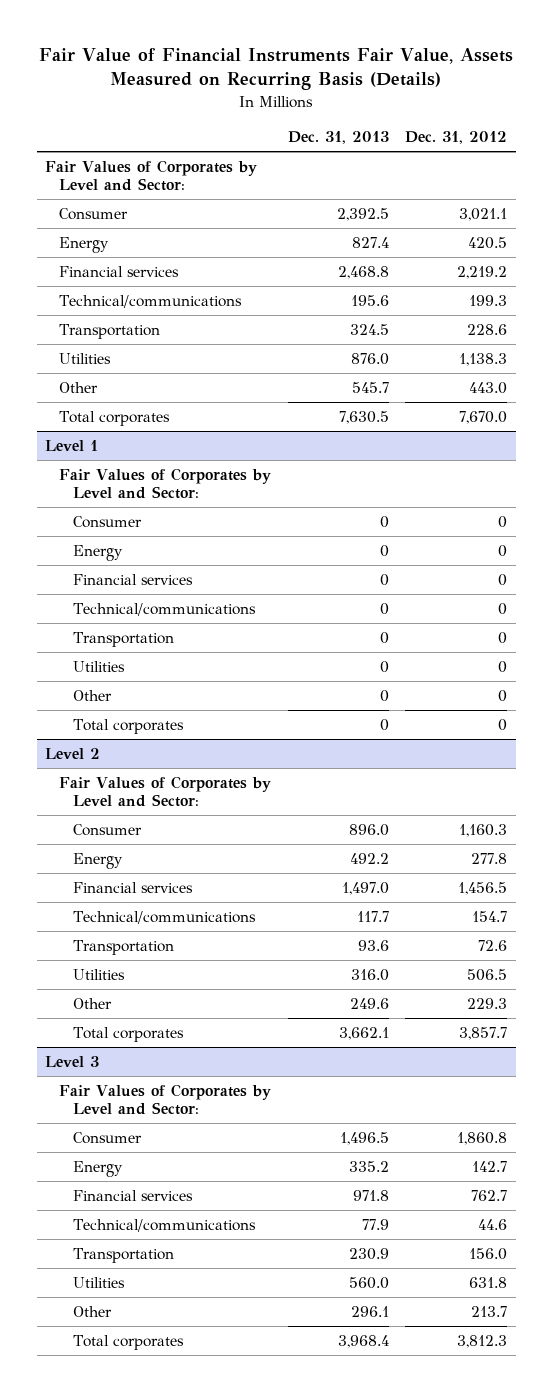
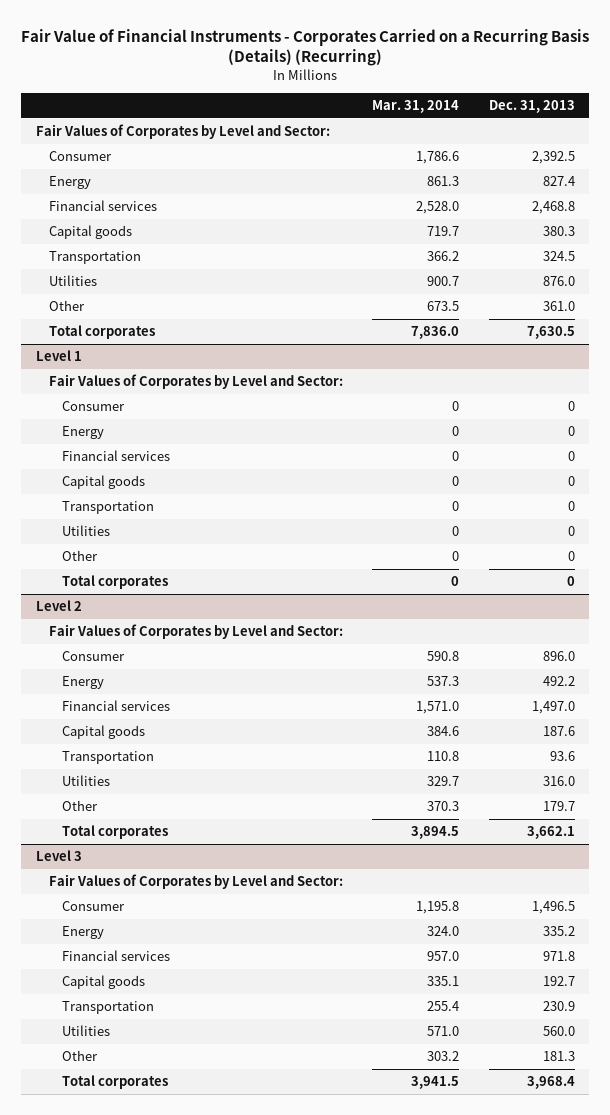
[39,47,514,91] Fair Value of Financial Instruments Fair Value, Assets Measured on Recurring Basis (Details) -> [21,28,590,67] Fair Value of Financial Instruments - Corporates Carried on a Recurring Basis (Details) (Recurring)
[405,131,508,145] Dec. 31, 2012 -> none
none -> [372,100,460,114] Mar. 31, 2014
[58,294,242,308] Technical/communications -> none
none -> [48,225,132,240] Capital goods
[351,381,389,393] 545.7 -> [542,301,575,312] 361.0
[72,602,256,616] Technical/communications -> [62,475,146,490] Capital goods
[72,910,256,924] Technical/communications -> none
none -> [62,725,146,740] Capital goods
[349,997,389,1009] 249.6 -> [542,801,575,812] 179.7
[72,1218,256,1232] Technical/communications -> none
none -> [62,975,146,990] Capital goods
[350,1305,389,1317] 296.1 -> [542,1051,575,1062] 181.3

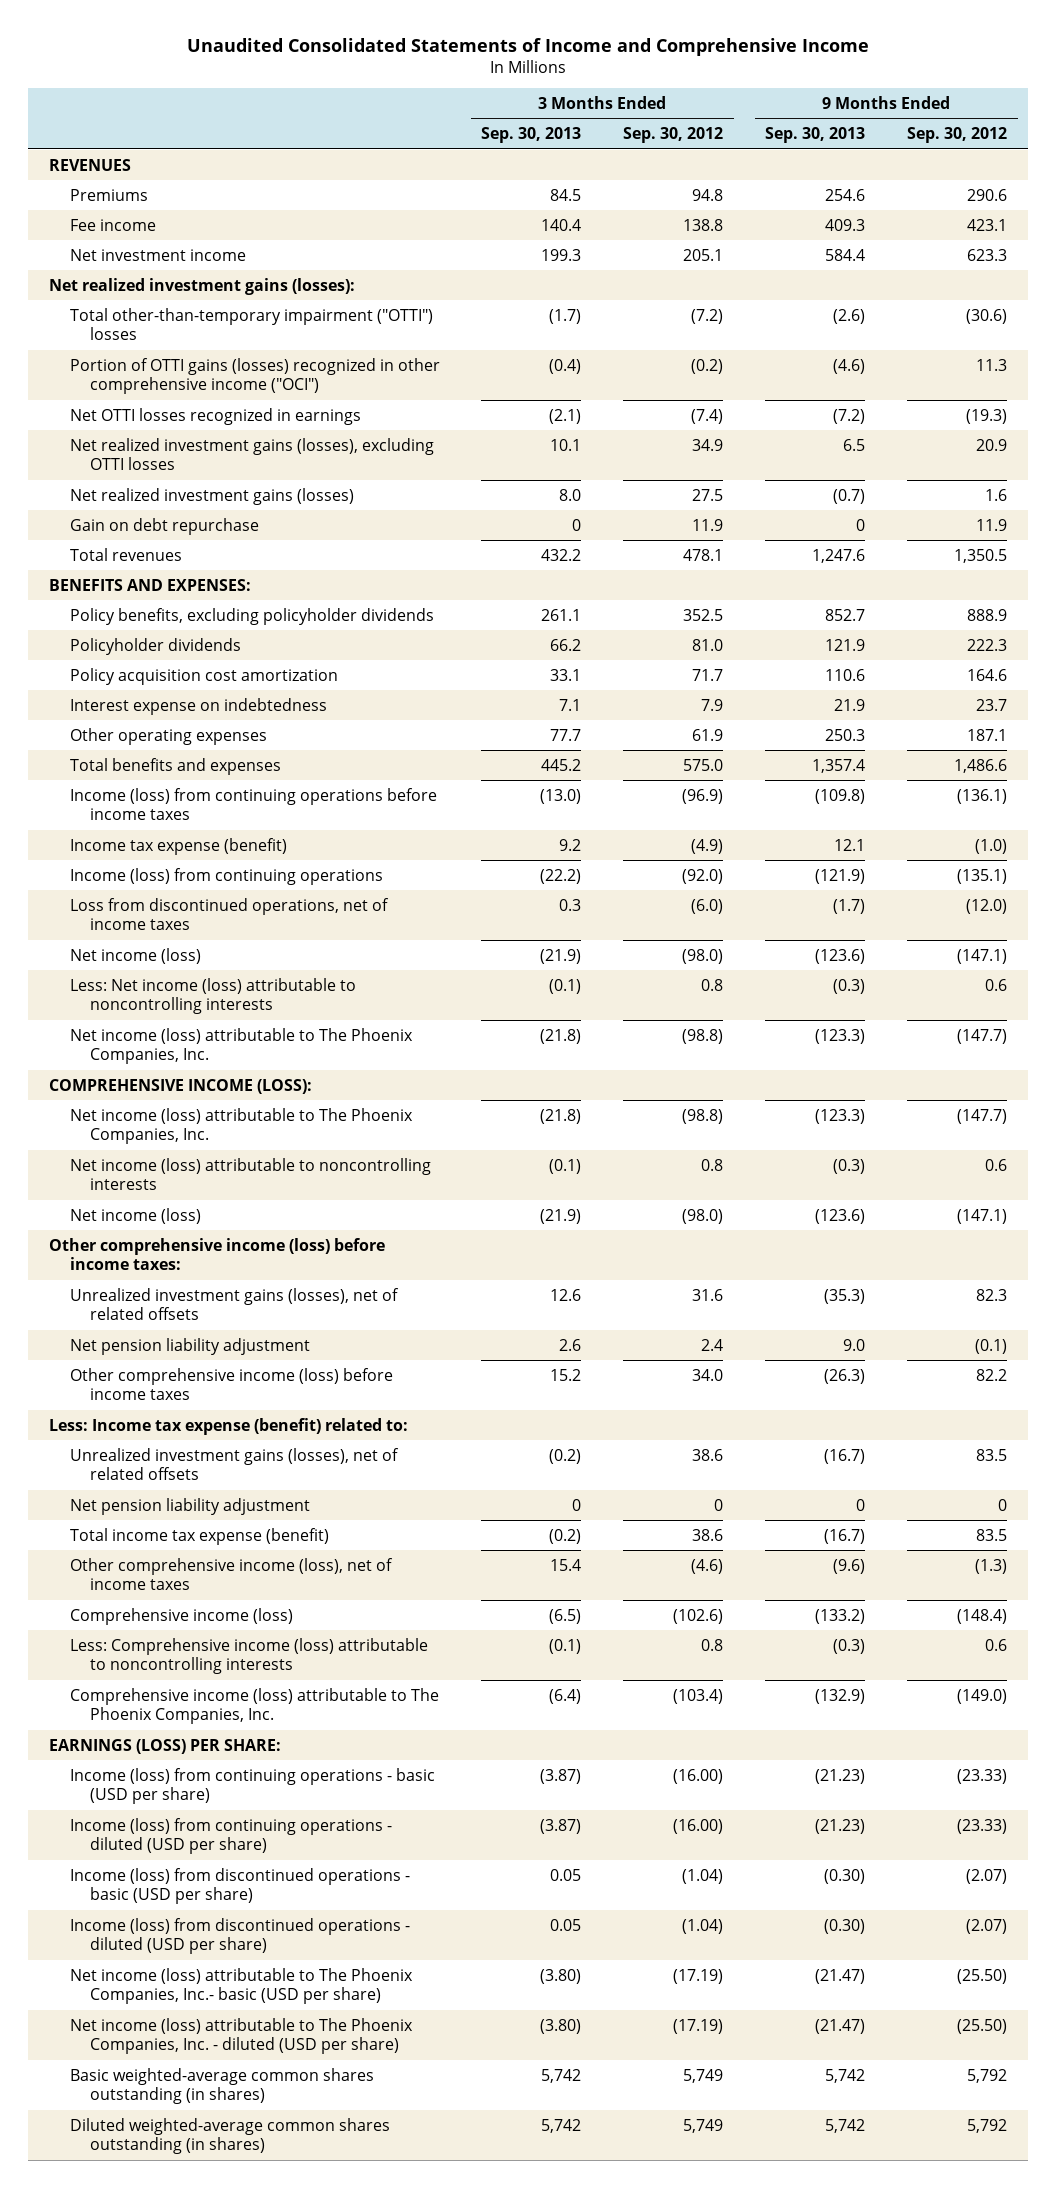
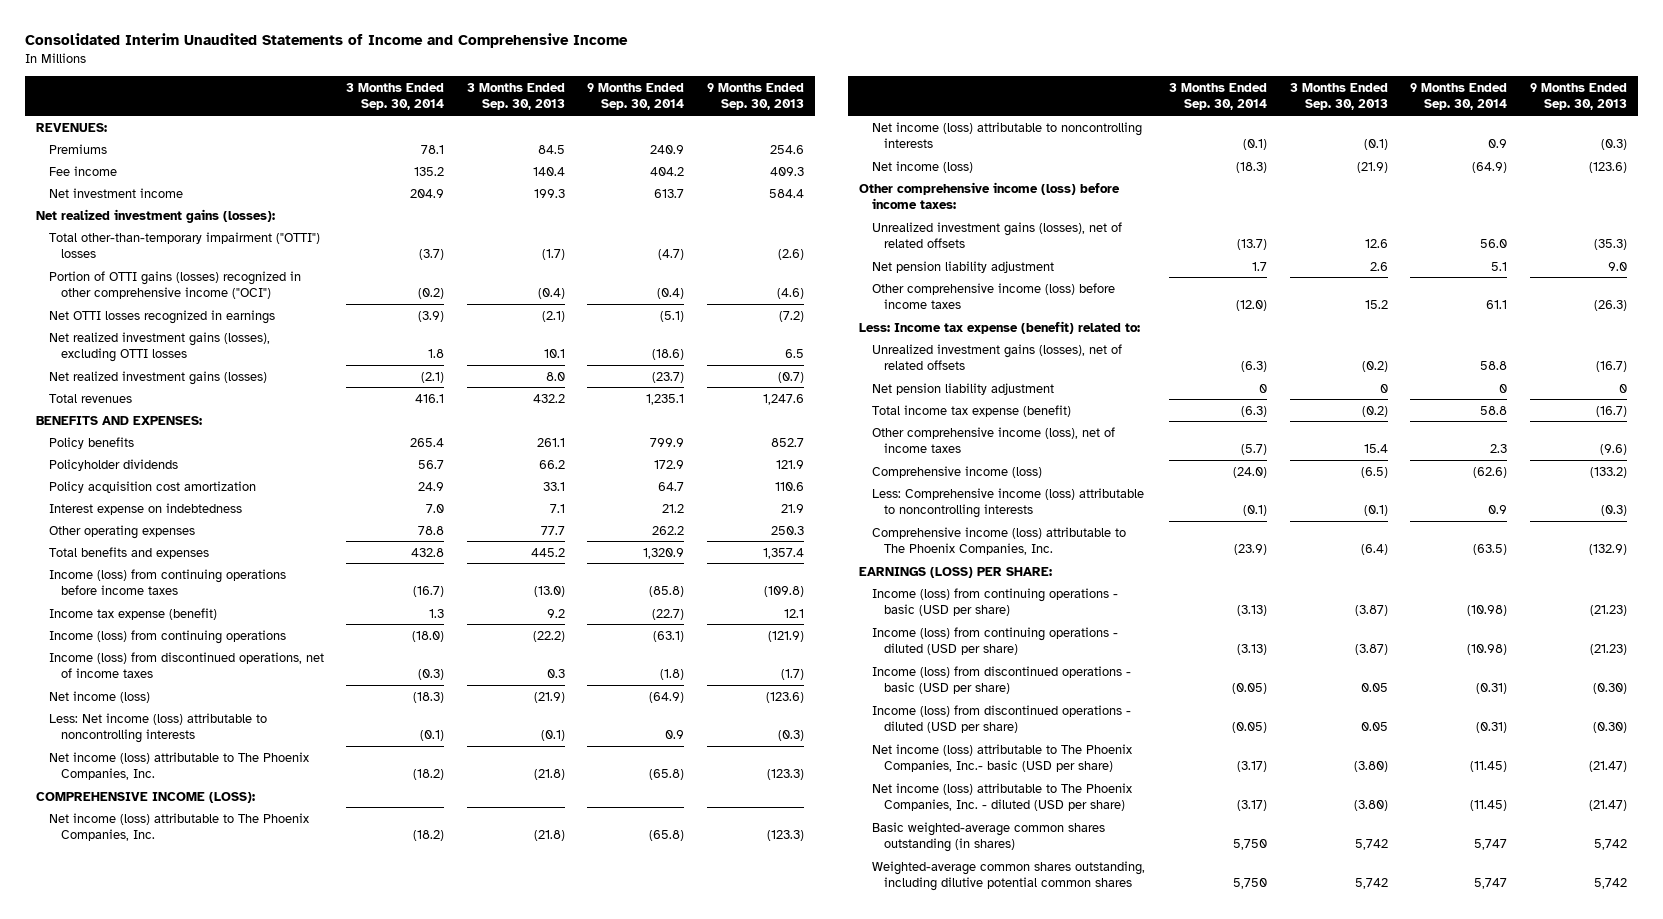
[186,37,869,56] Unaudited Consolidated Statements of Income and Comprehensive Income -> [25,33,629,49] Consolidated Interim Unaudited Statements of Income and Comprehensive Income
[623,127,724,144] Sep. 30, 2012 -> none
[907,127,1008,144] Sep. 30, 2012 -> none
none -> [346,82,445,111] 3 Months Ended Sep. 30, 2014
none -> [587,82,685,111] 9 Months Ended Sep. 30, 2014
[48,158,131,171] REVENUES -> [36,122,108,132] REVENUES:
[69,517,259,535] Gain on debt repurchase -> none
[69,607,434,625] Policy benefits, excluding policyholder dividends -> [48,436,134,449] Policy benefits
[69,897,389,930] Loss from discontinued operations, net of income taxes -> [48,651,324,679] Income (loss) from discontinued operations, net of income taxes
[69,2117,390,2154] Diluted weighted-average common shares outstanding (in shares) -> [871,860,1145,892] Weighted-average common shares outstanding, including dilutive potential common shares

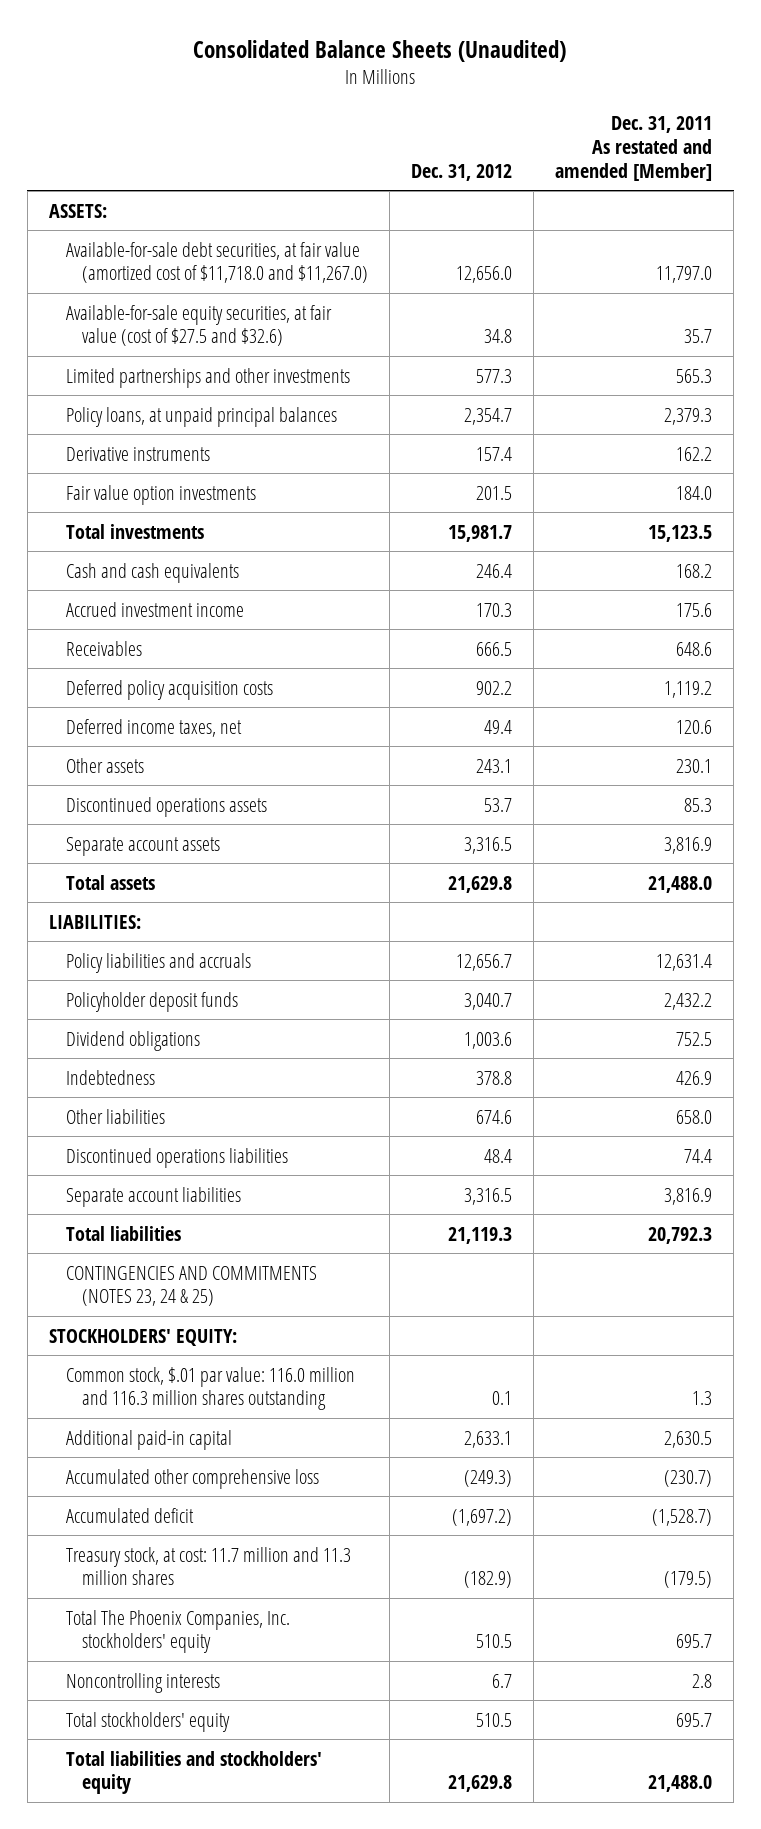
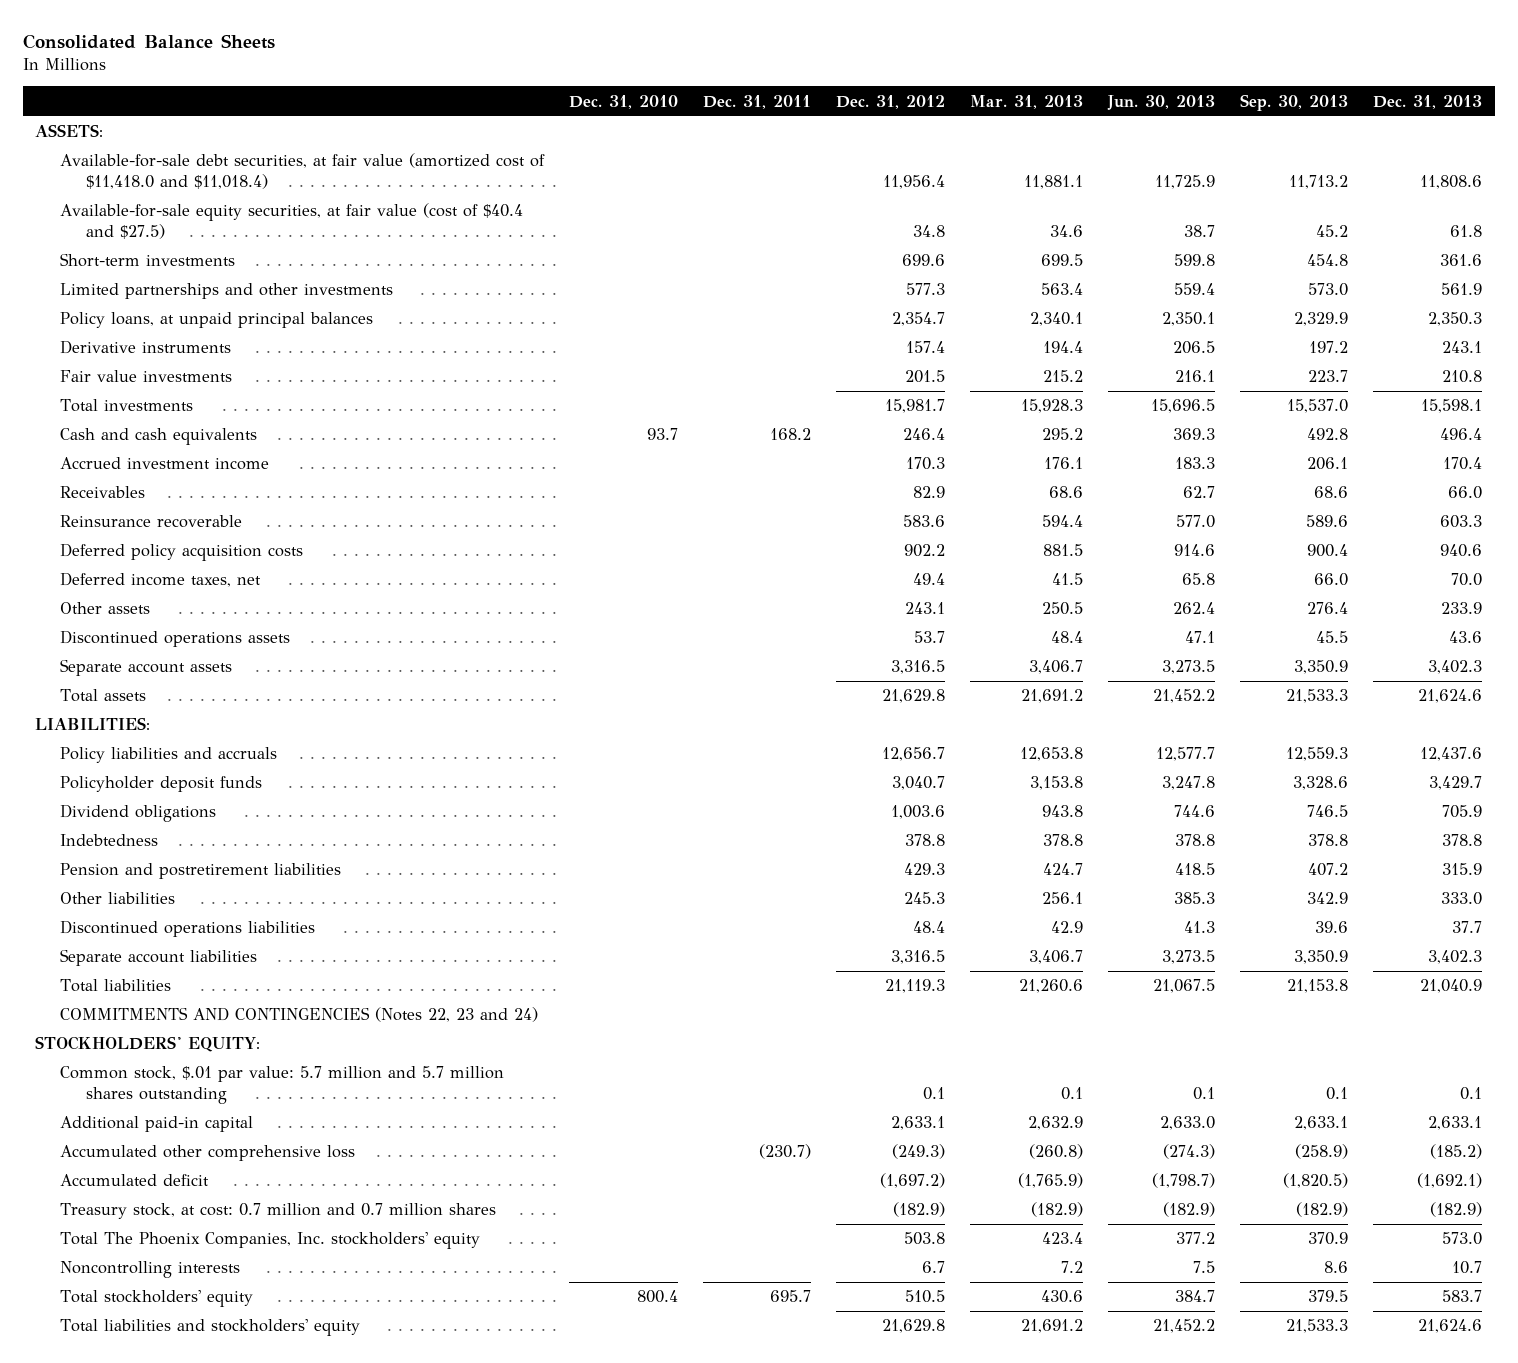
[193,39,567,62] Consolidated Balance Sheets (Unaudited) -> [22,34,275,50] Consolidated Balance Sheets
[555,116,713,181] Dec. 31, 2011 As restated and amended [Member] -> none
none -> [569,94,679,109] Dec. 31, 2010
none -> [703,94,812,109] Dec. 31, 2011
none -> [970,94,1084,109] Mar. 31, 2013
none -> [1107,94,1216,110] Jun. 30, 2013
none -> [1240,93,1349,111] Sep. 30, 2013
none -> [1373,94,1483,109] Dec. 31, 2013
[65,241,369,284] Available-for-sale debt securities, at fair value (amortized cost of $11,718.0 and $11,267.0) -> [60,153,546,190] Available-for-sale debt securities, at fair value (amortized cost of $11,418.0 and $11,018.4)
[456,266,513,284] 12,656.0 -> [883,175,946,190] 11,956.4
[65,304,332,347] Available-for-sale equity securities, at fair value (cost of $27.5 and $32.6) -> [60,203,524,240] Available-for-sale equity securities, at fair value (cost of $40.4 and $27.5)
none -> [60,253,236,268] Short-term investments
[65,484,256,505] Fair value option investments -> [60,370,233,383] Fair value investments
[476,641,513,656] 666.5 -> [913,486,946,499] 82.9
none -> [60,515,243,529] Reinsurance recoverable
none -> [60,863,342,880] Pension and postretirement liabilities
[476,1109,513,1124] 674.6 -> [904,892,946,905] 245.3
[65,1265,317,1307] CONTINGENCIES AND COMMITMENTS (NOTES 23, 24 & 25) -> [60,1007,539,1023] COMMITMENTS AND CONTINGENCIES (Notes 22, 23 and 24)
[65,1366,355,1411] Common stock, $.01 par value: 116.0 million and 116.3 million shares outstanding -> [60,1066,505,1105] Common stock, $.01 par value: 5.7 million and 5.7 million shares outstanding
[65,1546,351,1586] Treasury stock, at cost: 11.7 million and 11.3 million shares -> [60,1203,497,1220] Treasury stock, at cost: 0.7 million and 0.7 million shares
[476,1634,513,1649] 510.5 -> [904,1232,946,1246] 503.8

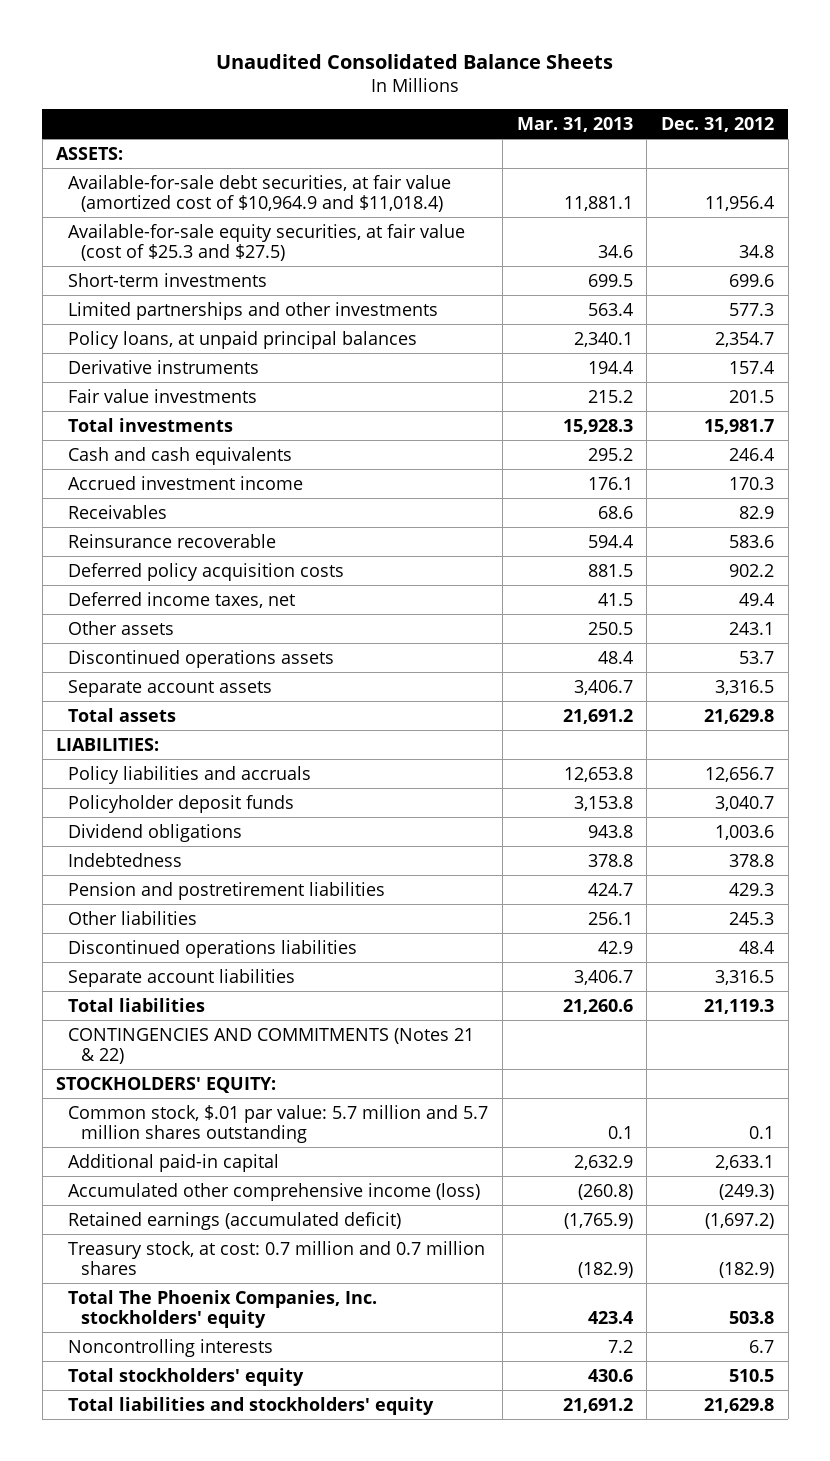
[22,34,275,50] Consolidated Balance Sheets -> [216,53,614,69] Unaudited Consolidated Balance Sheets
[569,94,679,109] Dec. 31, 2010 -> none
[703,94,812,109] Dec. 31, 2011 -> none
[1107,94,1216,110] Jun. 30, 2013 -> none
[1240,93,1349,111] Sep. 30, 2013 -> none
[1373,94,1483,109] Dec. 31, 2013 -> none
[60,153,546,190] Available-for-sale debt securities, at fair value (amortized cost of $11,418.0 and $11,018.4) -> [68,174,452,212] Available-for-sale debt securities, at fair value (amortized cost of $10,964.9 and $11,018.4)
[60,203,524,240] Available-for-sale equity securities, at fair value (cost of $40.4 and $27.5) -> [68,223,466,261] Available-for-sale equity securities, at fair value (cost of $25.3 and $27.5)
[60,1007,539,1023] COMMITMENTS AND CONTINGENCIES (Notes 22, 23 and 24) -> [68,1027,475,1064] CONTINGENCIES AND COMMITMENTS (Notes 21 & 22)
[60,1145,356,1162] Accumulated other comprehensive loss -> [68,1182,481,1201] Accumulated other comprehensive income (loss)
[60,1174,210,1187] Accumulated deficit -> [68,1211,402,1230] Retained earnings (accumulated deficit)

